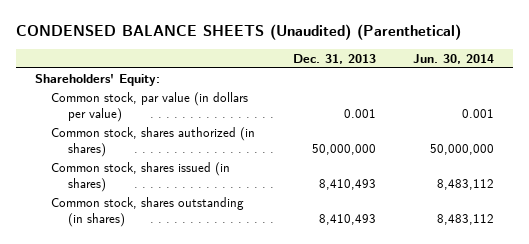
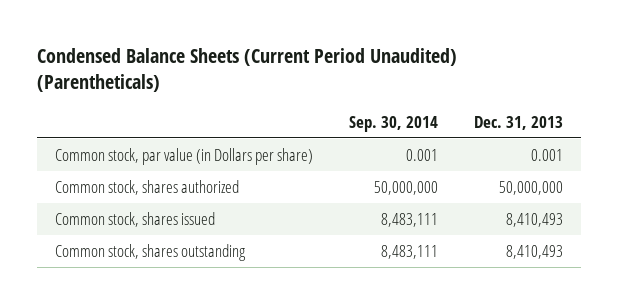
[15,23,461,40] CONDENSED BALANCE SHEETS (Unaudited) (Parenthetical) -> [36,48,457,93] Condensed Balance Sheets (Current Period Unaudited) (Parentheticals)
[412,53,494,64] Jun. 30, 2014 -> none
none -> [348,116,438,133] Sep. 30, 2014
[34,74,160,87] Shareholders' Equity: -> none
[51,92,249,122] Common stock, par value (in dollars per value) -> [54,147,313,165] Common stock, par value (in Dollars per share)
[51,127,256,157] Common stock, shares authorized (in shares) -> [54,179,239,195] Common stock, shares authorized
[51,162,231,192] Common stock, shares issued (in shares) -> [54,211,215,227] Common stock, shares issued
[51,197,245,227] Common stock, shares outstanding (in shares) -> [54,243,246,261] Common stock, shares outstanding

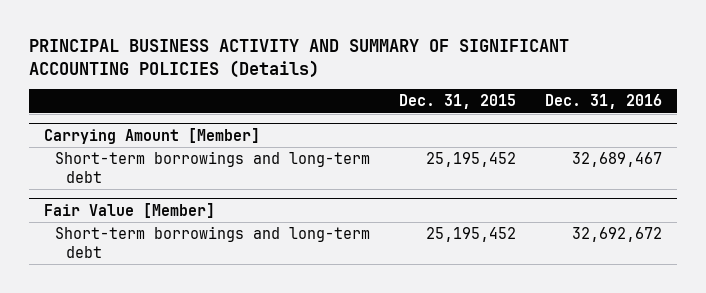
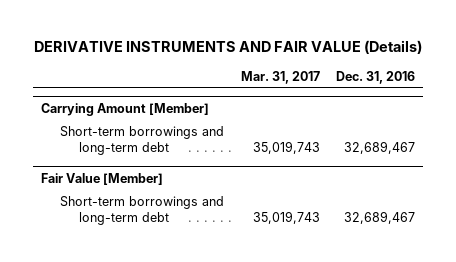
[29,38,570,78] PRINCIPAL BUSINESS ACTIVITY AND SUMMARY OF SIGNIFICANT ACCOUNTING POLICIES (Details) -> [34,40,423,55] DERIVATIVE INSTRUMENTS AND FAIR VALUE (Details)
[399,94,517,110] Dec. 31, 2015 -> none
none -> [240,70,320,84] Mar. 31, 2017
[572,227,663,243] 32,692,672 -> [344,210,416,224] 32,689,467

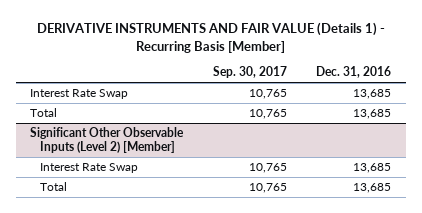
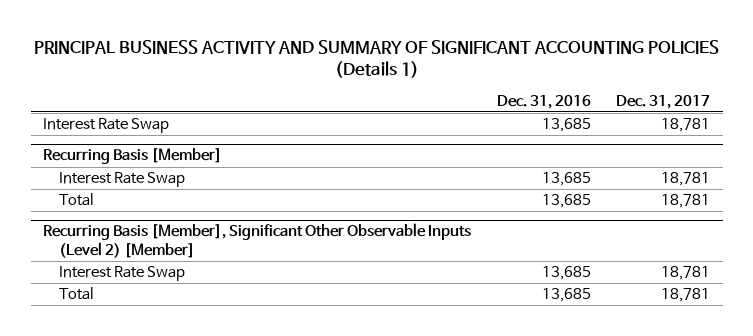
[36,22,385,54] DERIVATIVE INSTRUMENTS AND FAIR VALUE (Details 1) - Recurring Basis [Member] -> [33,39,719,79] PRINCIPAL BUSINESS ACTIVITY AND SUMMARY OF SIGNIFICANT ACCOUNTING POLICIES (Details 1)
[212,66,287,79] Sep. 30, 2017 -> none
none -> [615,94,710,109] Dec. 31, 2017
none -> [43,148,223,165] Recurring Basis [Member]
none -> [58,172,185,188] Interest Rate Swap
[30,126,185,153] Significant Other Observable Inputs (Level 2) [Member] -> [43,223,472,258] Recurring Basis [Member], Significant Other Observable Inputs (Level 2) [Member]

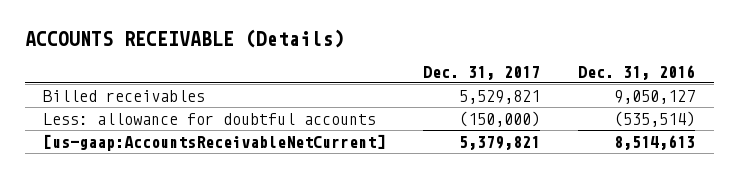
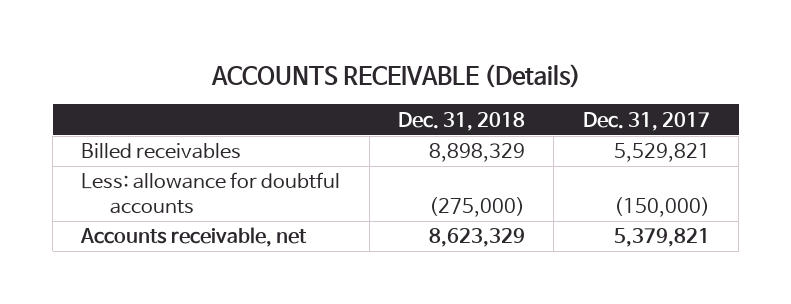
[577,64,695,80] Dec. 31, 2016 -> none
none -> [398,111,526,131] Dec. 31, 2018
[43,134,386,152] [us-gaap:AccountsReceivableNetCurrent] -> [80,227,308,248] Accounts receivable, net

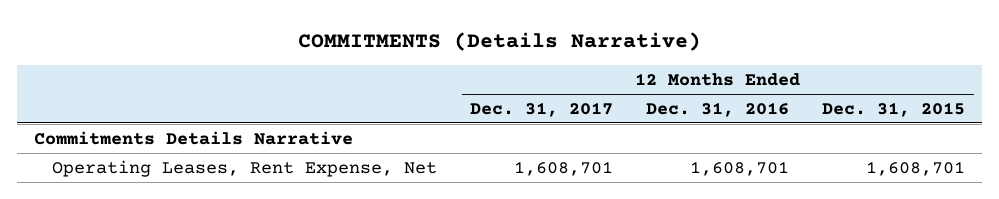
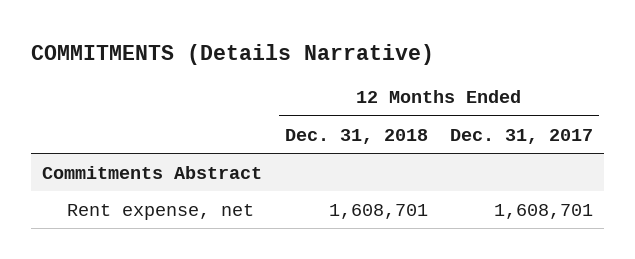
[646,101,790,117] Dec. 31, 2016 -> none
[822,101,966,117] Dec. 31, 2015 -> none
none -> [284,128,428,144] Dec. 31, 2018
[34,130,354,145] Commitments Details Narrative -> none
none -> [42,165,263,179] Commitments Abstract
[51,159,437,177] Operating Leases, Rent Expense, Net -> [67,203,255,220] Rent expense, net

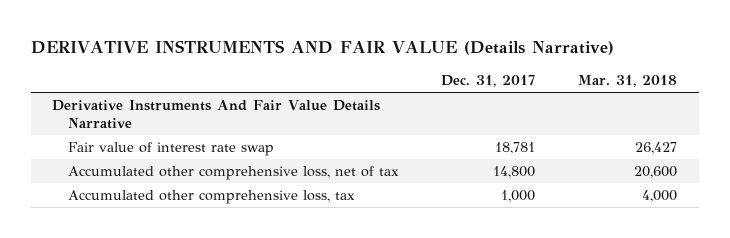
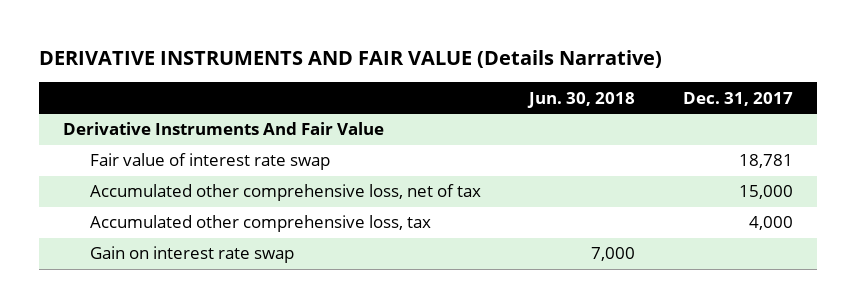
[578,75,678,88] Mar. 31, 2018 -> none
none -> [526,91,635,108] Jun. 30, 2018
[52,100,381,129] Derivative Instruments And Fair Value Details Narrative -> [63,122,385,136] Derivative Instruments And Fair Value
[492,166,535,179] 14,800 -> [739,185,794,200] 15,000
[500,190,535,203] 1,000 -> [749,216,794,231] 4,000
none -> [89,246,294,264] Gain on interest rate swap

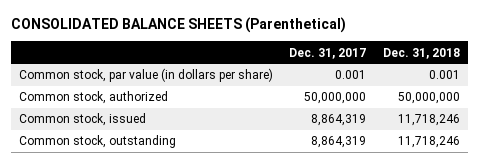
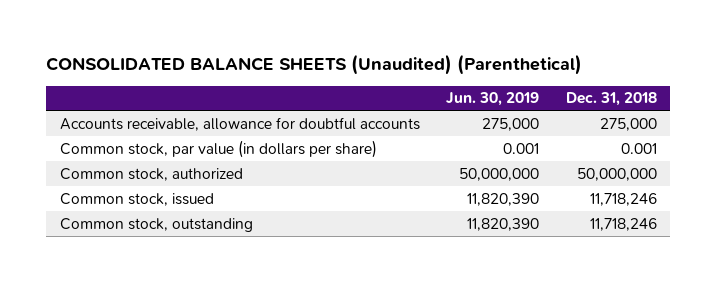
[10,17,346,34] CONSOLIDATED BALANCE SHEETS (Parenthetical) -> [46,54,583,76] CONSOLIDATED BALANCE SHEETS (Unaudited) (Parenthetical)
[289,47,367,59] Dec. 31, 2017 -> none
none -> [446,92,540,107] Jun. 30, 2019
none -> [59,116,420,131] Accounts receivable, allowance for doubtful accounts

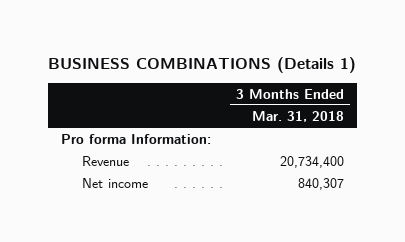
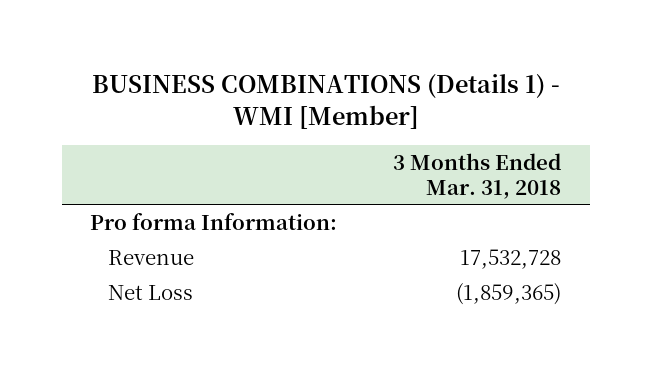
[47,56,356,73] BUSINESS COMBINATIONS (Details 1) -> [91,73,560,129] BUSINESS COMBINATIONS (Details 1) - WMI [Member]
[280,155,345,168] 20,734,400 -> [460,248,562,269] 17,532,728
[81,177,148,188] Net income -> [107,284,193,300] Net Loss
[298,177,345,190] 840,307 -> [456,282,562,305] (1,859,365)

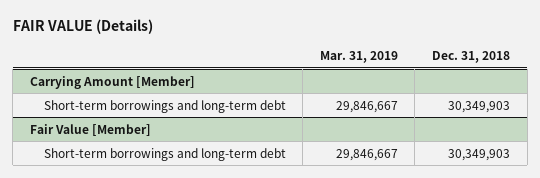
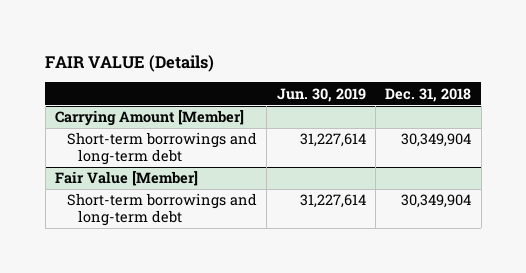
[319,50,398,63] Mar. 31, 2019 -> none
none -> [276,87,366,102] Jun. 30, 2019
[448,100,511,113] 30,349,903 -> [401,133,472,148] 30,349,904
[448,148,511,161] 30,349,903 -> [401,194,472,209] 30,349,904

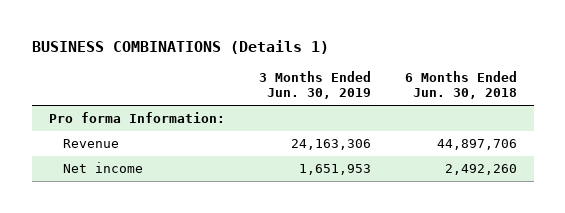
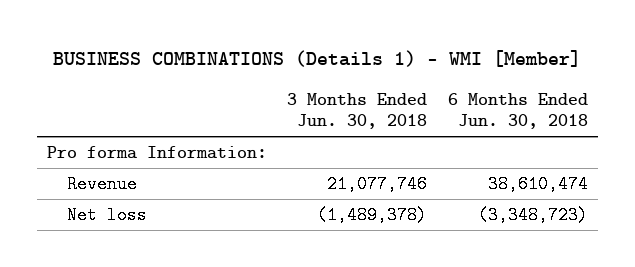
[31,39,329,54] BUSINESS COMBINATIONS (Details 1) -> [53,50,582,68] BUSINESS COMBINATIONS (Details 1) - WMI [Member]
[258,70,371,100] 3 Months Ended Jun. 30, 2019 -> none
none -> [287,92,428,130] 3 Months Ended Jun. 30, 2018
[436,139,517,151] 44,897,706 -> [487,175,588,194] 38,610,474
[62,162,143,174] Net income -> [66,206,147,225] Net loss
[444,164,517,176] 2,492,260 -> [477,206,588,225] (3,348,723)

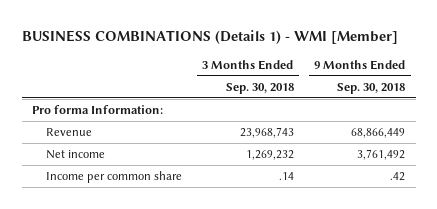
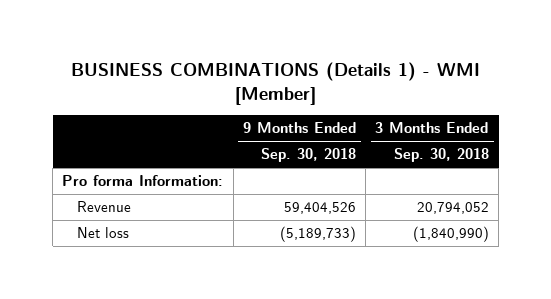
[45,171,182,184] Income per common share -> none
[239,127,294,139] 23,968,743 -> [416,202,489,215] 20,794,052
[351,128,406,139] 68,866,449 -> [284,202,357,215] 59,404,526
[45,150,105,160] Net income -> [76,227,129,239] Net loss
[245,150,294,161] 1,269,232 -> [412,226,489,243] (1,840,990)
[357,149,406,161] 3,761,492 -> [280,226,357,243] (5,189,733)

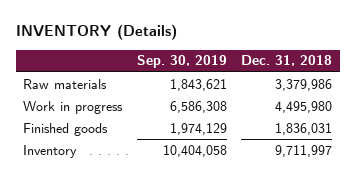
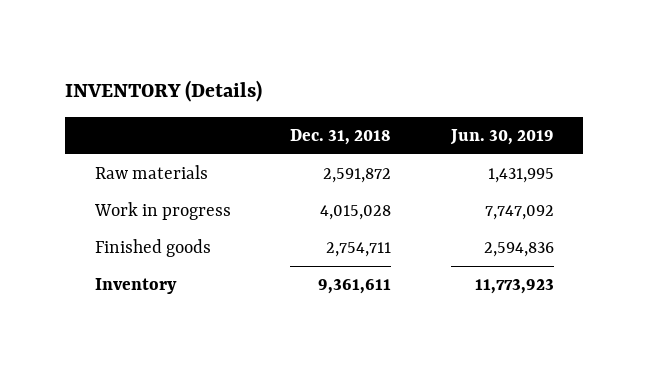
[136,55,227,69] Sep. 30, 2019 -> none
none -> [449,129,554,146] Jun. 30, 2019
[275,78,333,91] 3,379,986 -> [323,168,392,184] 2,591,872
[275,100,333,113] 4,495,980 -> [320,205,392,221] 4,015,028
[275,122,333,135] 1,836,031 -> [326,242,392,258] 2,754,711
[275,144,333,157] 9,711,997 -> [318,279,392,295] 9,361,611

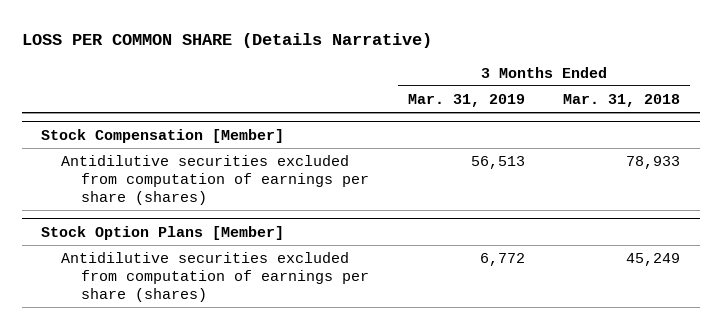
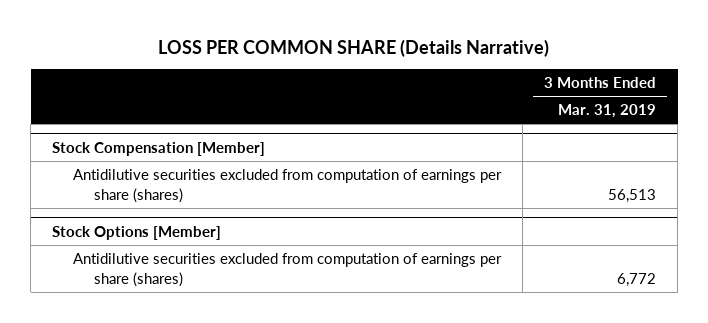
[563,93,681,107] Mar. 31, 2018 -> none
[40,225,284,240] Stock Option Plans [Member] -> [52,225,222,240] Stock Options [Member]

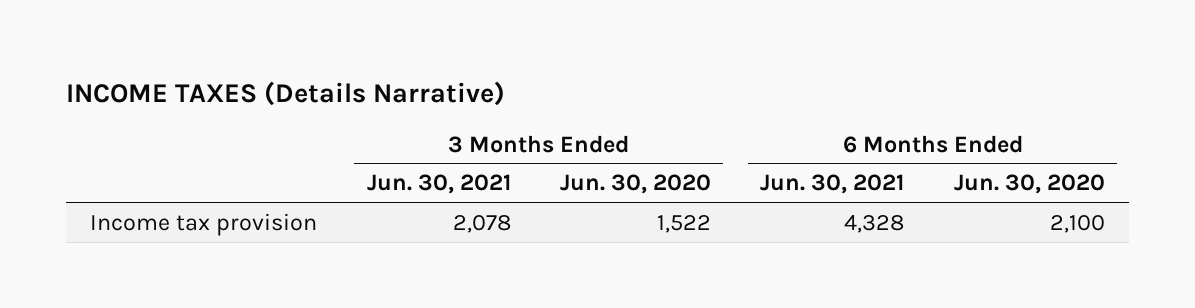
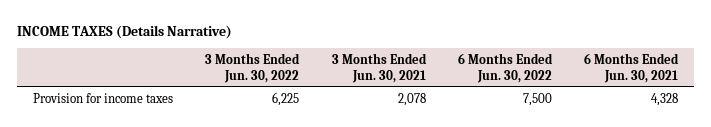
[559,174,711,195] Jun. 30, 2020 -> none
[953,174,1105,195] Jun. 30, 2020 -> none
none -> [205,52,301,83] 3 Months Ended Jun. 30, 2022
none -> [457,52,553,83] 6 Months Ended Jun. 30, 2022
[90,212,318,236] Income tax provision -> [33,93,174,104] Provision for income taxes

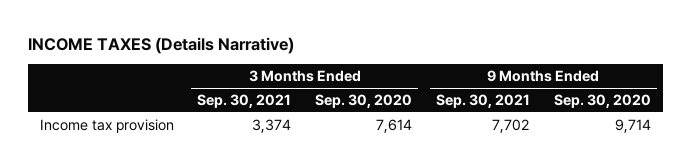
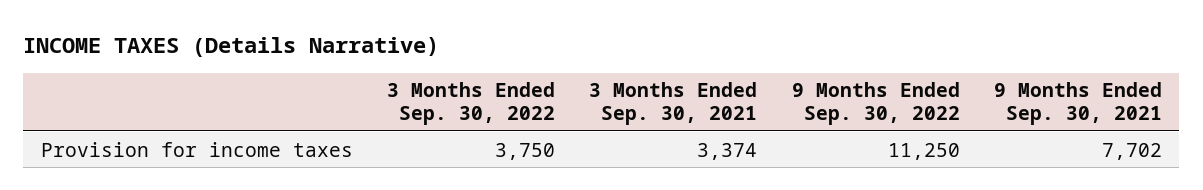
[315,93,413,108] Sep. 30, 2020 -> none
[553,93,651,108] Sep. 30, 2020 -> none
none -> [386,82,555,125] 3 Months Ended Sep. 30, 2022
none -> [791,82,960,125] 9 Months Ended Sep. 30, 2022
[39,118,174,133] Income tax provision -> [40,141,353,157] Provision for income taxes

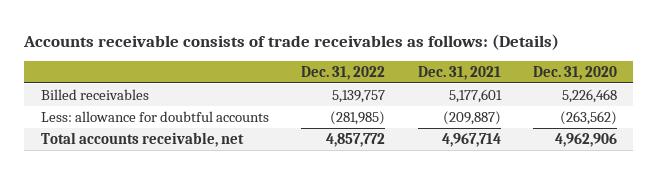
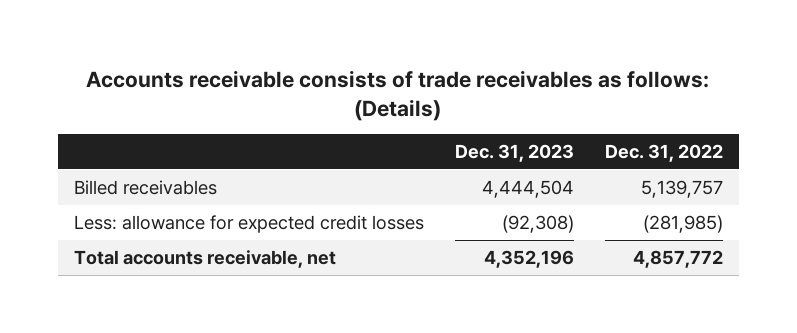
[417,65,501,80] Dec. 31, 2021 -> none
[533,65,618,80] Dec. 31, 2020 -> none
none -> [454,144,574,163] Dec. 31, 2023
[40,110,269,122] Less: allowance for doubtful accounts -> [73,214,424,233] Less: allowance for expected credit losses

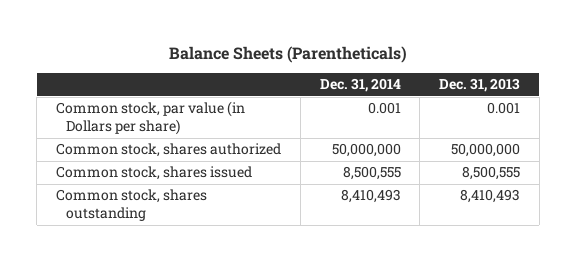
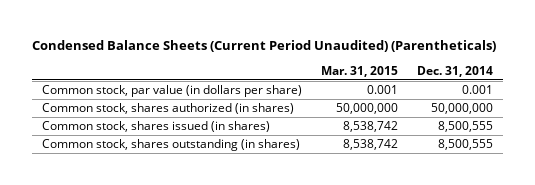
[169,45,408,63] Balance Sheets (Parentheticals) -> [32,40,497,53] Condensed Balance Sheets (Current Period Unaudited) (Parentheticals)
[439,78,521,93] Dec. 31, 2013 -> none
none -> [321,65,399,77] Mar. 31, 2015
[55,101,245,136] Common stock, par value (in Dollars per share) -> [41,85,302,98] Common stock, par value (in dollars per share)
[55,143,281,158] Common stock, shares authorized -> [41,103,294,115] Common stock, shares authorized (in shares)
[55,166,252,181] Common stock, shares issued -> [41,121,270,133] Common stock, shares issued (in shares)
[55,189,207,222] Common stock, shares outstanding -> [41,139,300,152] Common stock, shares outstanding (in shares)
[340,189,401,204] 8,410,493 -> [438,139,494,151] 8,500,555

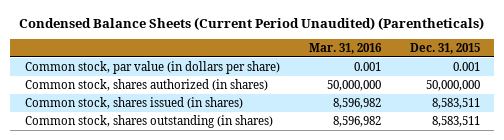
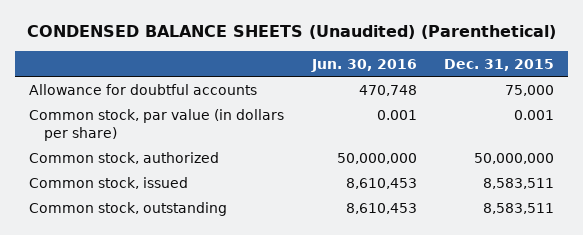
[19,16,485,30] Condensed Balance Sheets (Current Period Unaudited) (Parentheticals) -> [26,24,556,39] CONDENSED BALANCE SHEETS (Unaudited) (Parenthetical)
[308,43,382,55] Mar. 31, 2016 -> none
none -> [310,58,417,72] Jun. 30, 2016
none -> [28,83,257,95] Allowance for doubtful accounts
[24,78,268,91] Common stock, shares authorized (in shares) -> [28,151,219,164] Common stock, authorized
[24,96,243,109] Common stock, shares issued (in shares) -> [28,176,188,189] Common stock, issued
[24,114,273,128] Common stock, shares outstanding (in shares) -> [28,201,227,216] Common stock, outstanding

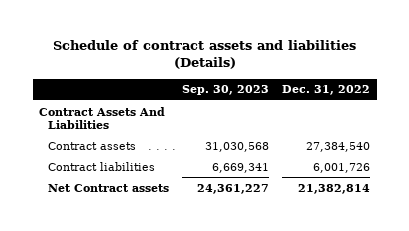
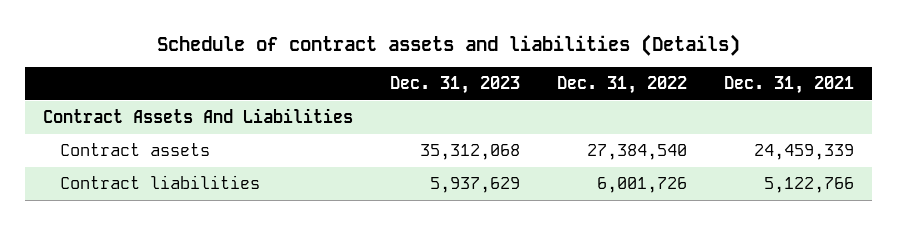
[182,85,270,96] Sep. 30, 2023 -> none
none -> [390,76,521,95] Dec. 31, 2023
none -> [723,76,854,95] Dec. 31, 2021
[48,183,170,192] Net Contract assets -> none

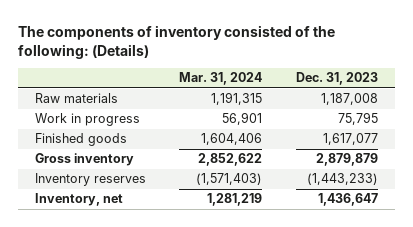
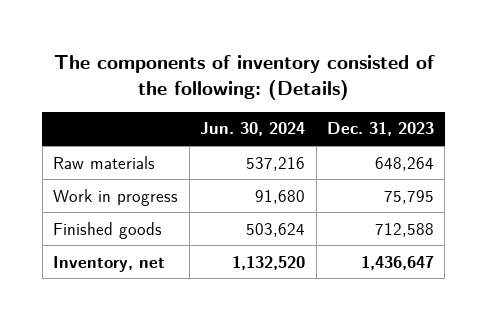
[179,72,263,86] Mar. 31, 2024 -> none
none -> [200,122,306,137] Jun. 30, 2024
[321,93,379,106] 1,187,008 -> [374,156,434,171] 648,264
[34,153,134,167] Gross inventory -> none
[34,173,146,187] Inventory reserves -> none
[323,133,379,146] 1,617,077 -> [374,222,434,237] 712,588

